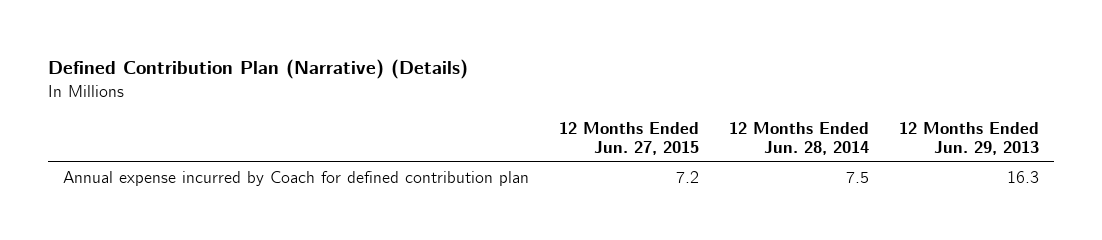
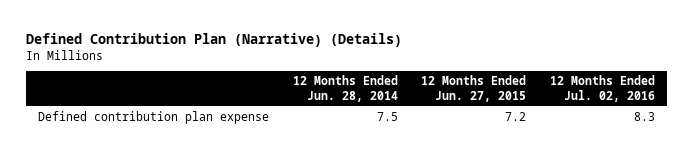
[898,121,1039,156] 12 Months Ended Jun. 29, 2013 -> none
none -> [550,75,656,103] 12 Months Ended Jul. 02, 2016
[63,171,530,187] Annual expense incurred by Coach for defined contribution plan -> [37,111,269,125] Defined contribution plan expense

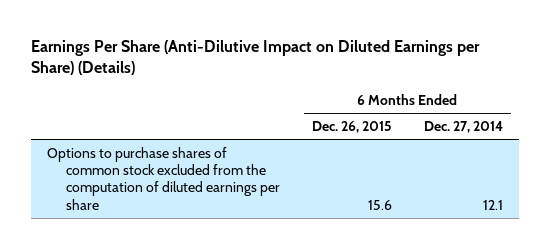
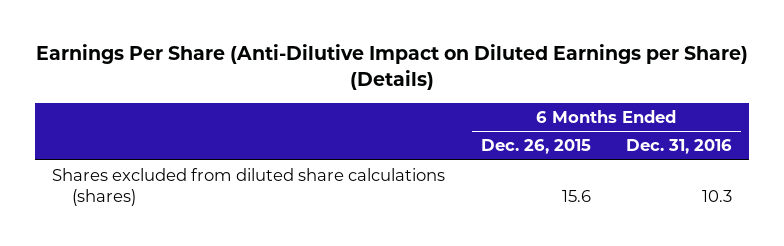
[423,120,503,133] Dec. 27, 2014 -> none
none -> [625,139,732,155] Dec. 31, 2016
[46,146,280,210] Options to purchase shares of common stock excluded from the computation of diluted earnings per share -> [52,168,446,207] Shares excluded from diluted share calculations (shares)

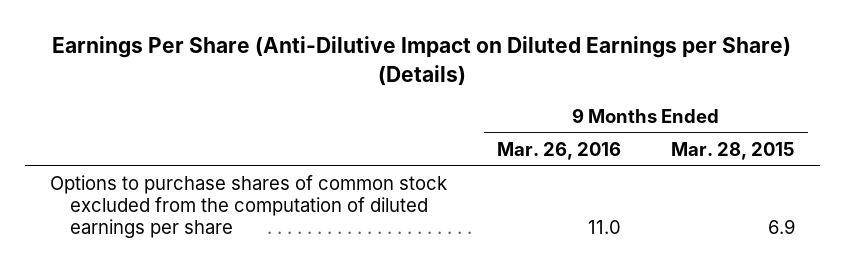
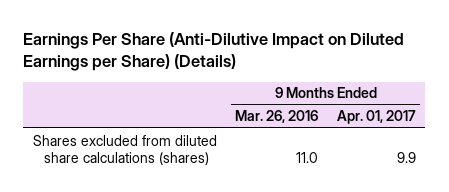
[671,141,796,160] Mar. 28, 2015 -> none
none -> [336,110,416,125] Apr. 01, 2017
[49,175,447,239] Options to purchase shares of common stock excluded from the computation of diluted earnings per share -> [32,134,217,165] Shares excluded from diluted share calculations (shares)

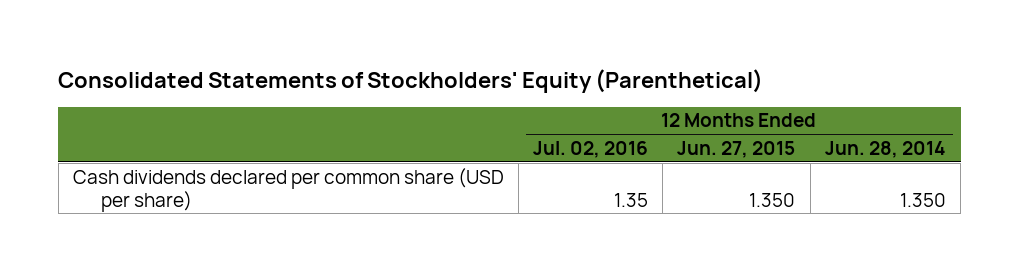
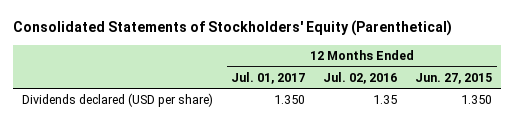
[824,140,946,158] Jun. 28, 2014 -> none
none -> [231,71,306,84] Jul. 01, 2017
[72,167,504,212] Cash dividends declared per common share (USD per share) -> [22,93,214,108] Dividends declared (USD per share)

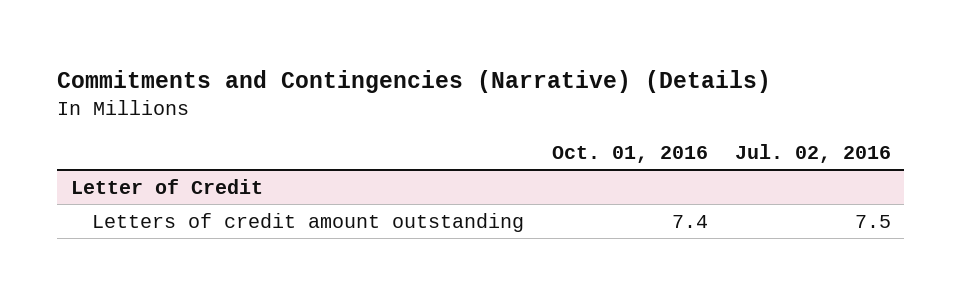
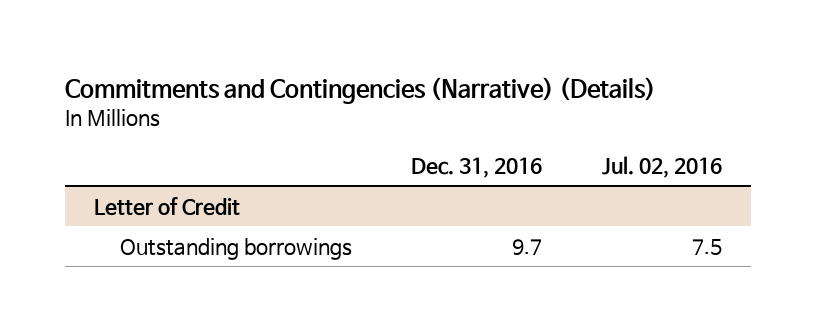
[551,145,708,163] Oct. 01, 2016 -> none
none -> [411,156,543,178] Dec. 31, 2016
[92,212,525,232] Letters of credit amount outstanding -> [120,237,353,260] Outstanding borrowings

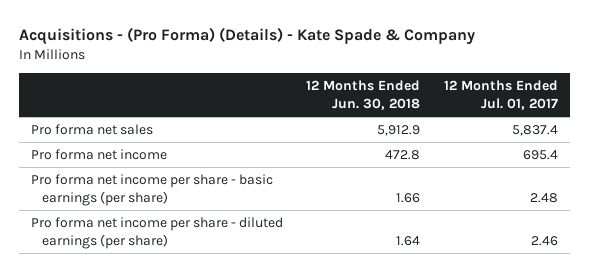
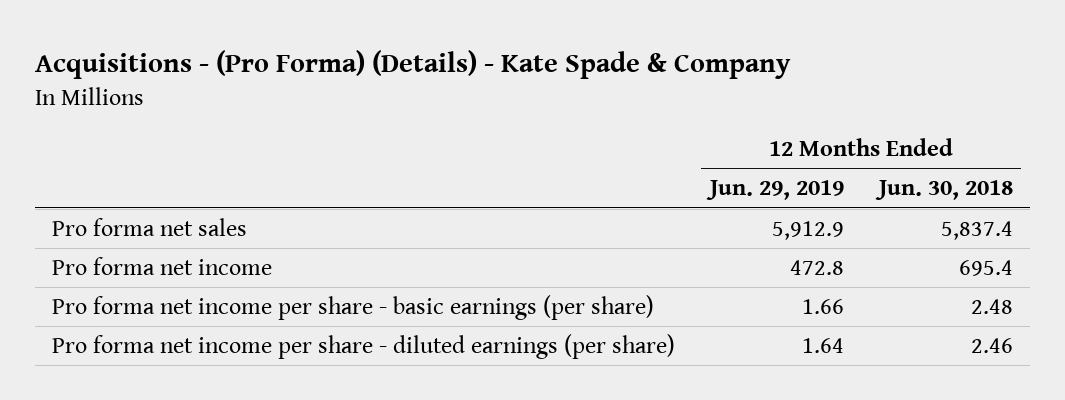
[444,80,559,110] 12 Months Ended Jul. 01, 2017 -> none
none -> [706,180,845,201] Jun. 29, 2019
[377,125,421,137] 5,912.9 -> [940,221,1013,241] 5,837.4
[385,150,421,161] 472.8 -> [958,260,1013,277] 695.4
[396,192,421,203] 1.66 -> [970,299,1013,315] 2.48
[396,235,421,246] 1.64 -> [970,338,1013,354] 2.46

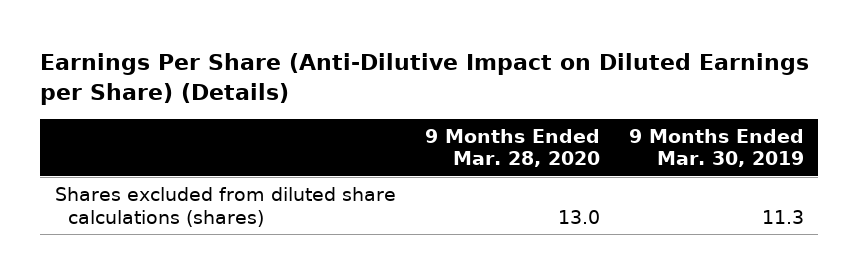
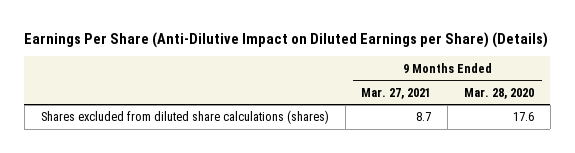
[628,129,804,168] 9 Months Ended Mar. 30, 2019 -> none
none -> [361,87,432,99] Mar. 27, 2021
[557,209,600,224] 13.0 -> [512,112,534,122] 17.6

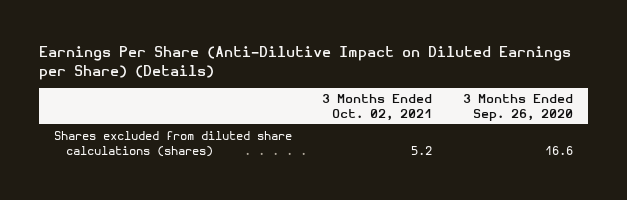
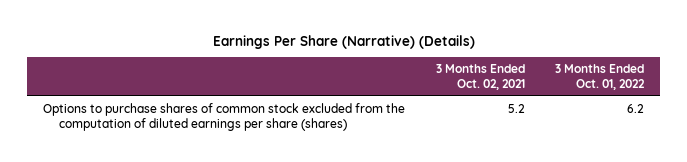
[38,46,571,80] Earnings Per Share (Anti-Dilutive Impact on Diluted Earnings per Share) (Details) -> [212,34,475,49] Earnings Per Share (Narrative) (Details)
[462,94,573,121] 3 Months Ended Sep. 26, 2020 -> none
none -> [555,64,646,91] 3 Months Ended Oct. 01, 2022
[54,131,293,157] Shares excluded from diluted share calculations (shares) -> [42,102,405,131] Options to purchase shares of common stock excluded from the computation of diluted earnings per share (shares)

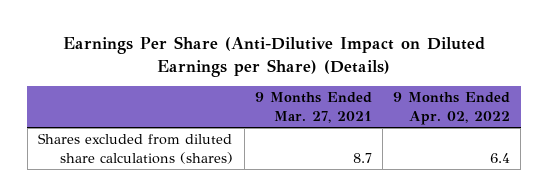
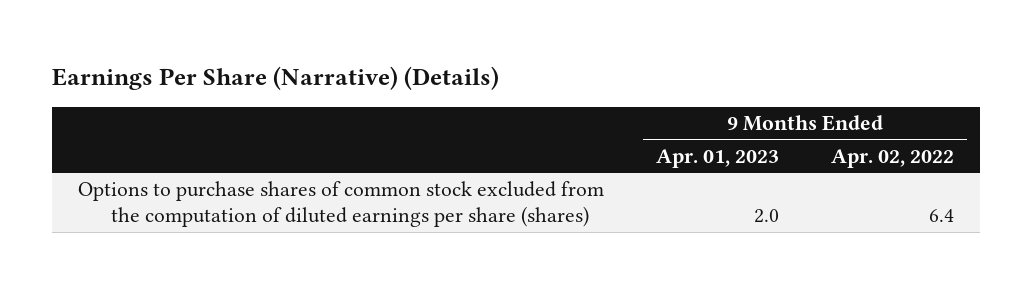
[63,36,486,77] Earnings Per Share (Anti-Dilutive Impact on Diluted Earnings per Share) (Details) -> [51,66,499,91] Earnings Per Share (Narrative) (Details)
[254,92,372,123] 9 Months Ended Mar. 27, 2021 -> none
none -> [656,149,780,169] Apr. 01, 2023
[37,133,234,164] Shares excluded from diluted share calculations (shares) -> [77,181,604,228] Options to purchase shares of common stock excluded from the computation of diluted earnings per share (shares)

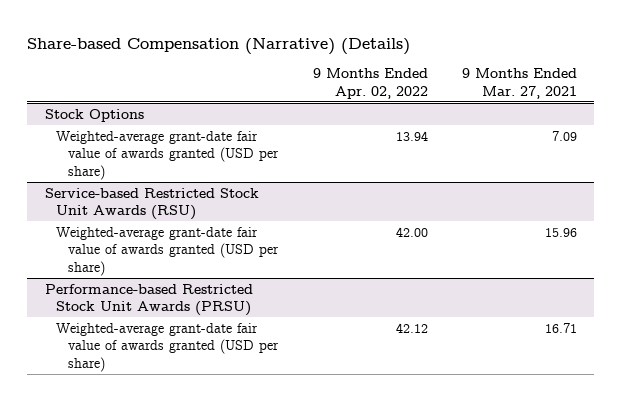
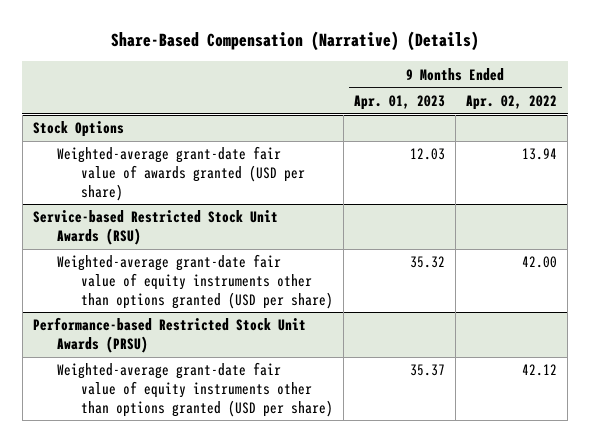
[27,37,411,55] Share-based Compensation (Narrative) (Details) -> [110,31,479,52] Share-Based Compensation (Narrative) (Details)
[461,68,577,99] 9 Months Ended Mar. 27, 2021 -> none
none -> [353,94,445,110] Apr. 01, 2023
[56,226,280,276] Weighted-average grant-date fair value of awards granted (USD per share) -> [56,254,333,309] Weighted-average grant-date fair value of equity instruments other than options granted (USD per share)
[56,322,280,372] Weighted-average grant-date fair value of awards granted (USD per share) -> [56,362,333,417] Weighted-average grant-date fair value of equity instruments other than options granted (USD per share)

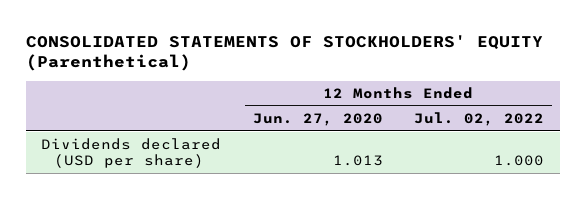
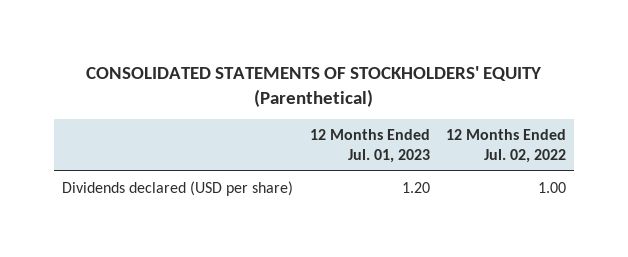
[252,113,383,127] Jun. 27, 2020 -> none
none -> [309,129,430,164] 12 Months Ended Jul. 01, 2023
[494,154,545,166] 1.000 -> [537,181,566,193] 1.00

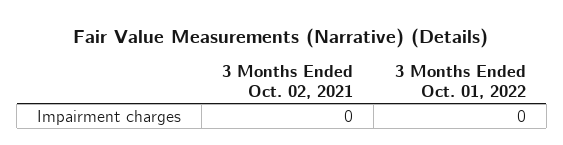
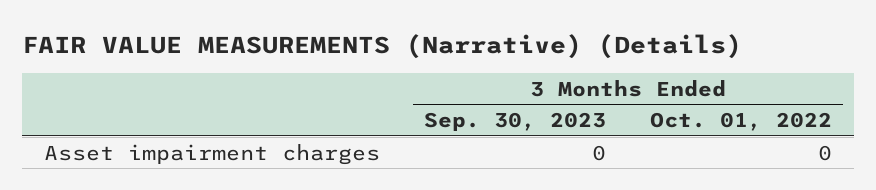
[73,27,489,48] Fair Value Measurements (Narrative) (Details) -> [22,34,743,60] FAIR VALUE MEASUREMENTS (Narrative) (Details)
[222,65,354,100] 3 Months Ended Oct. 02, 2021 -> none
none -> [424,111,607,131] Sep. 30, 2023
[37,109,182,125] Impairment charges -> [44,143,381,165] Asset impairment charges

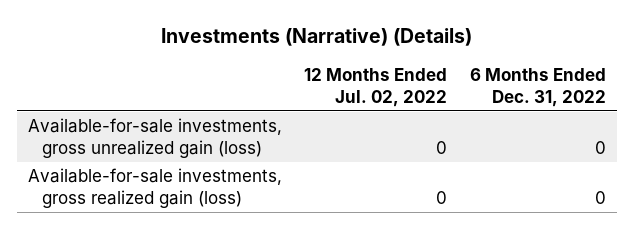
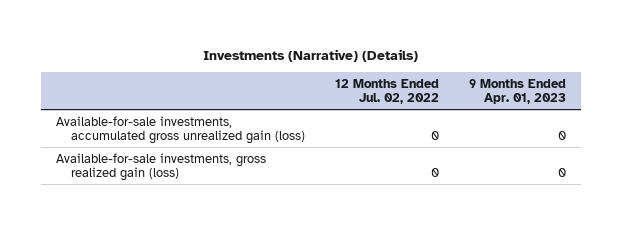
[469,68,606,107] 6 Months Ended Dec. 31, 2022 -> none
none -> [469,78,567,104] 9 Months Ended Apr. 01, 2023
[28,118,283,159] Available-for-sale investments, gross unrealized gain (loss) -> [55,115,305,144] Available-for-sale investments, accumulated gross unrealized gain (loss)

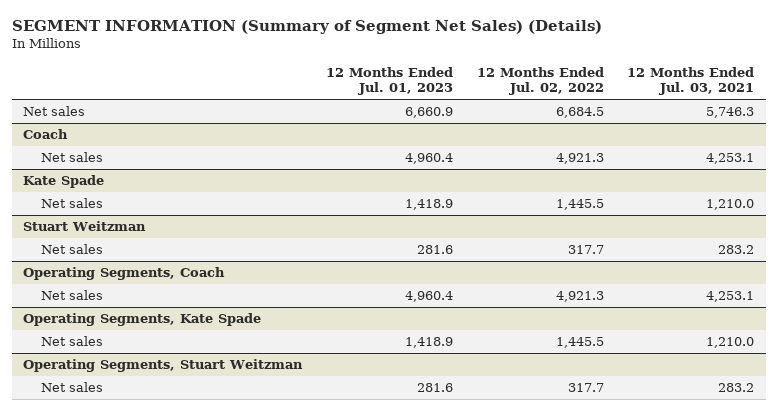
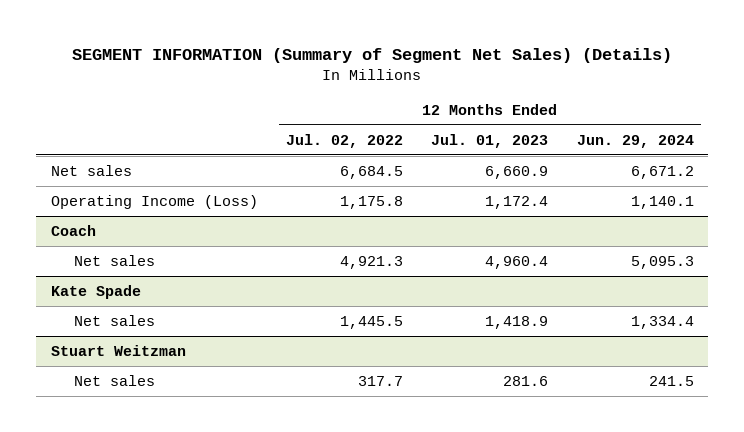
[627,66,755,96] 12 Months Ended Jul. 03, 2021 -> none
none -> [576,134,694,148] Jun. 29, 2024
none -> [50,194,258,209] Operating Income (Loss)
[23,266,226,280] Operating Segments, Coach -> none
[40,289,103,300] Net sales -> none
[23,312,262,326] Operating Segments, Kate Spade -> none
[40,335,103,346] Net sales -> none
[23,358,304,372] Operating Segments, Stuart Weitzman -> none
[40,381,103,392] Net sales -> none

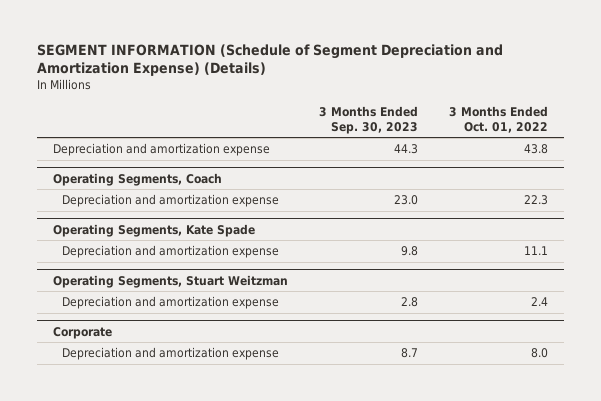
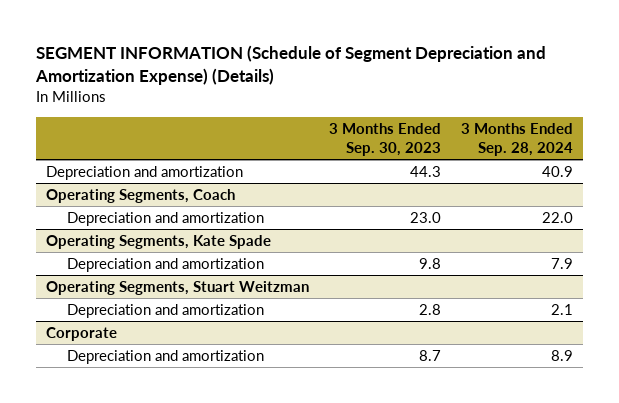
[448,106,548,133] 3 Months Ended Oct. 01, 2022 -> none
none -> [461,123,574,156] 3 Months Ended Sep. 28, 2024
[52,143,270,157] Depreciation and amortization expense -> [45,165,243,180] Depreciation and amortization
[62,194,280,208] Depreciation and amortization expense -> [66,211,264,226] Depreciation and amortization
[62,245,280,259] Depreciation and amortization expense -> [66,257,264,272] Depreciation and amortization
[62,296,280,310] Depreciation and amortization expense -> [66,303,264,318] Depreciation and amortization
[62,347,280,361] Depreciation and amortization expense -> [66,349,264,364] Depreciation and amortization

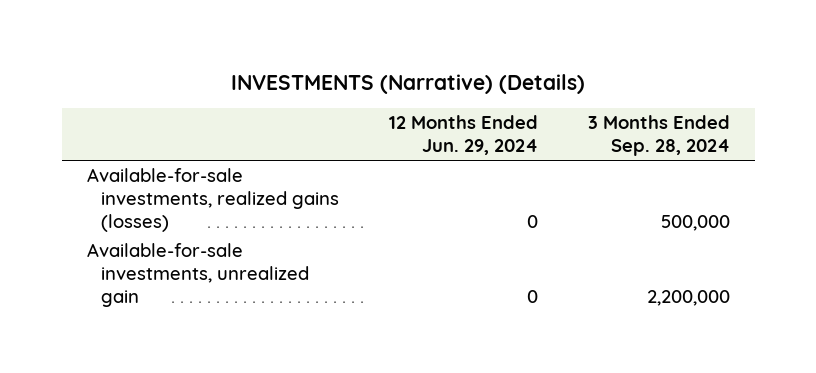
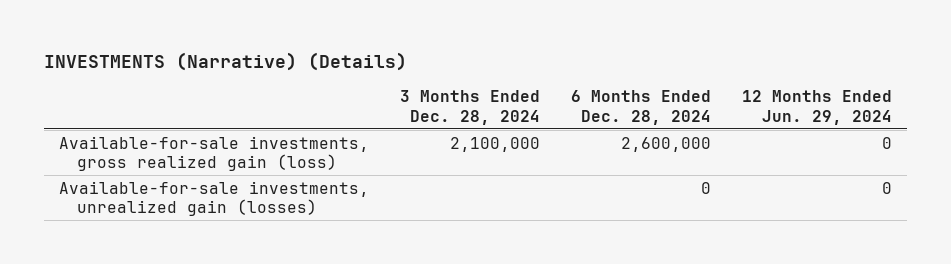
[587,115,730,157] 3 Months Ended Sep. 28, 2024 -> none
none -> [400,90,541,125] 3 Months Ended Dec. 28, 2024
none -> [570,90,711,125] 6 Months Ended Dec. 28, 2024
[86,167,339,233] Available-for-sale investments, realized gains (losses) -> [59,135,370,172] Available-for-sale investments, gross realized gain (loss)
[86,242,309,308] Available-for-sale investments, unrealized gain -> [59,180,370,217] Available-for-sale investments, unrealized gain (losses)

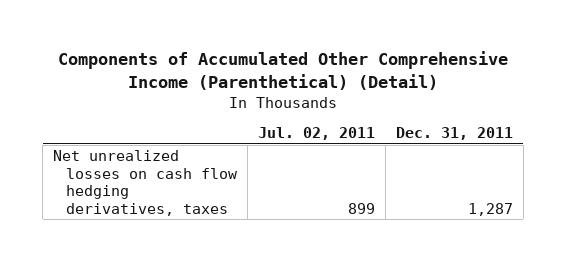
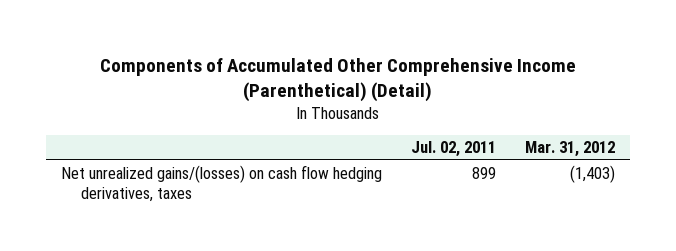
[395,127,513,141] Dec. 31, 2011 -> none
none -> [525,141,616,158] Mar. 31, 2012
[53,149,239,216] Net unrealized losses on cash flow hedging derivatives, taxes -> [60,164,382,202] Net unrealized gains/(losses) on cash flow hedging derivatives, taxes

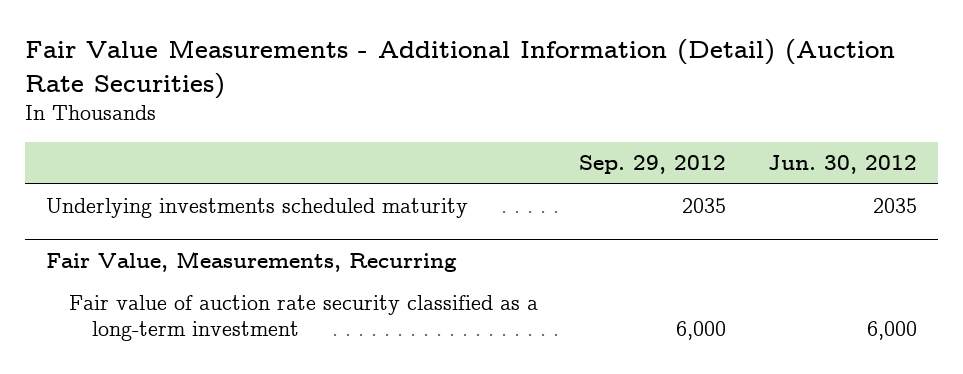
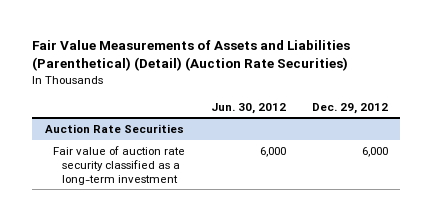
[24,39,895,99] Fair Value Measurements - Additional Information (Detail) (Auction Rate Securities) -> [32,40,351,72] Fair Value Measurements of Assets and Liabilities (Parenthetical) (Detail) (Auction Rate Securities)
[579,155,727,175] Sep. 29, 2012 -> none
none -> [311,102,388,114] Dec. 29, 2012
[45,198,468,219] Underlying investments scheduled maturity -> none
[45,251,457,273] Fair Value, Measurements, Recurring -> none
none -> [45,124,185,134] Auction Rate Securities

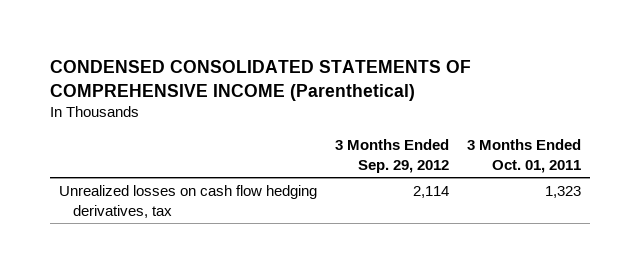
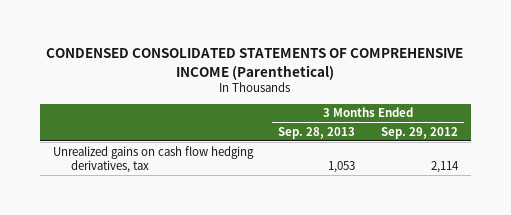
[466,139,581,174] 3 Months Ended Oct. 01, 2011 -> none
none -> [278,126,356,139] Sep. 28, 2013
[58,184,317,218] Unrealized losses on cash flow hedging derivatives, tax -> [53,145,255,174] Unrealized gains on cash flow hedging derivatives, tax

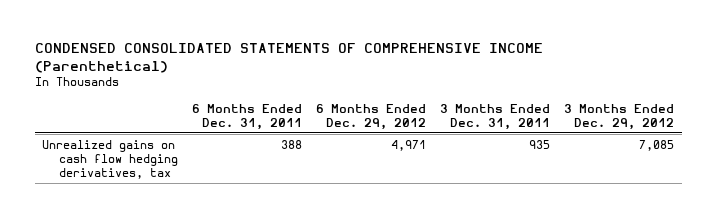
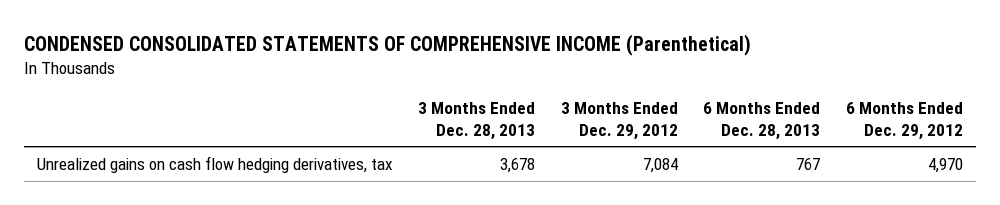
[192,103,303,130] 6 Months Ended Dec. 31, 2011 -> none
[440,103,551,130] 3 Months Ended Dec. 31, 2011 -> none
none -> [417,101,535,140] 3 Months Ended Dec. 28, 2013
none -> [703,101,821,140] 6 Months Ended Dec. 28, 2013
[391,139,427,151] 4,971 -> [928,157,964,173] 4,970
[639,139,675,151] 7,085 -> [642,157,678,173] 7,084

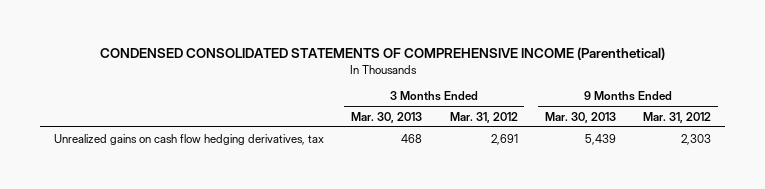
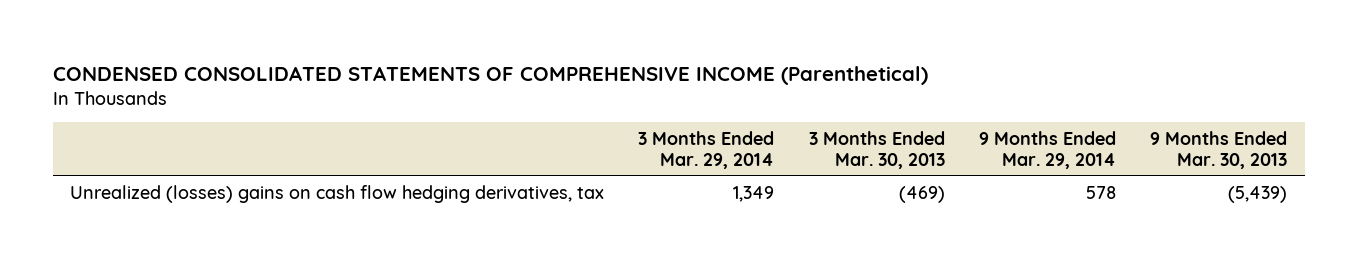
[449,111,518,123] Mar. 31, 2012 -> none
[643,111,712,123] Mar. 31, 2012 -> none
none -> [638,130,775,170] 3 Months Ended Mar. 29, 2014
none -> [979,130,1117,170] 9 Months Ended Mar. 29, 2014
[53,133,324,145] Unrealized gains on cash flow hedging derivatives, tax -> [69,185,604,204] Unrealized (losses) gains on cash flow hedging derivatives, tax
[401,133,423,143] 468 -> [898,186,945,204] (469)
[585,133,617,145] 5,439 -> [1228,186,1288,204] (5,439)

